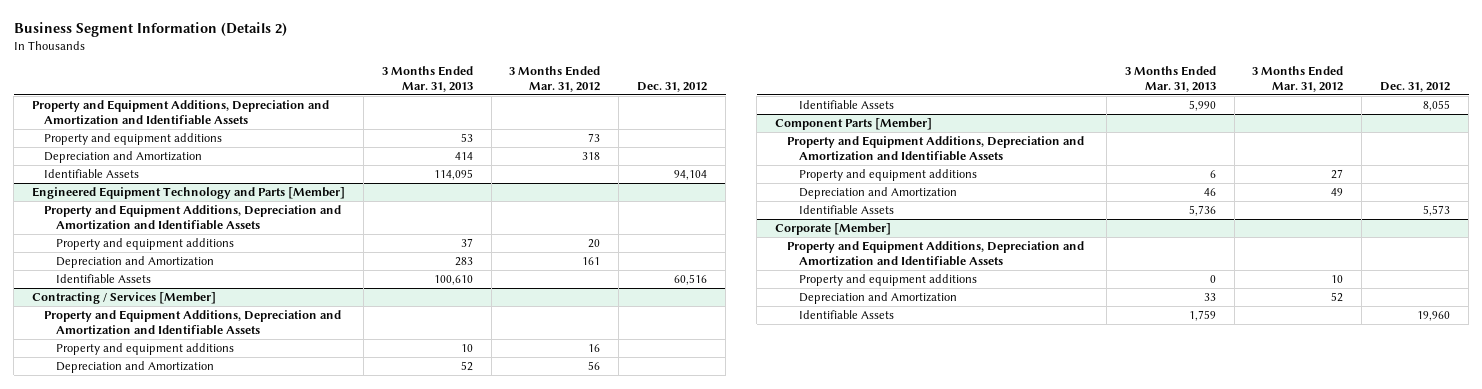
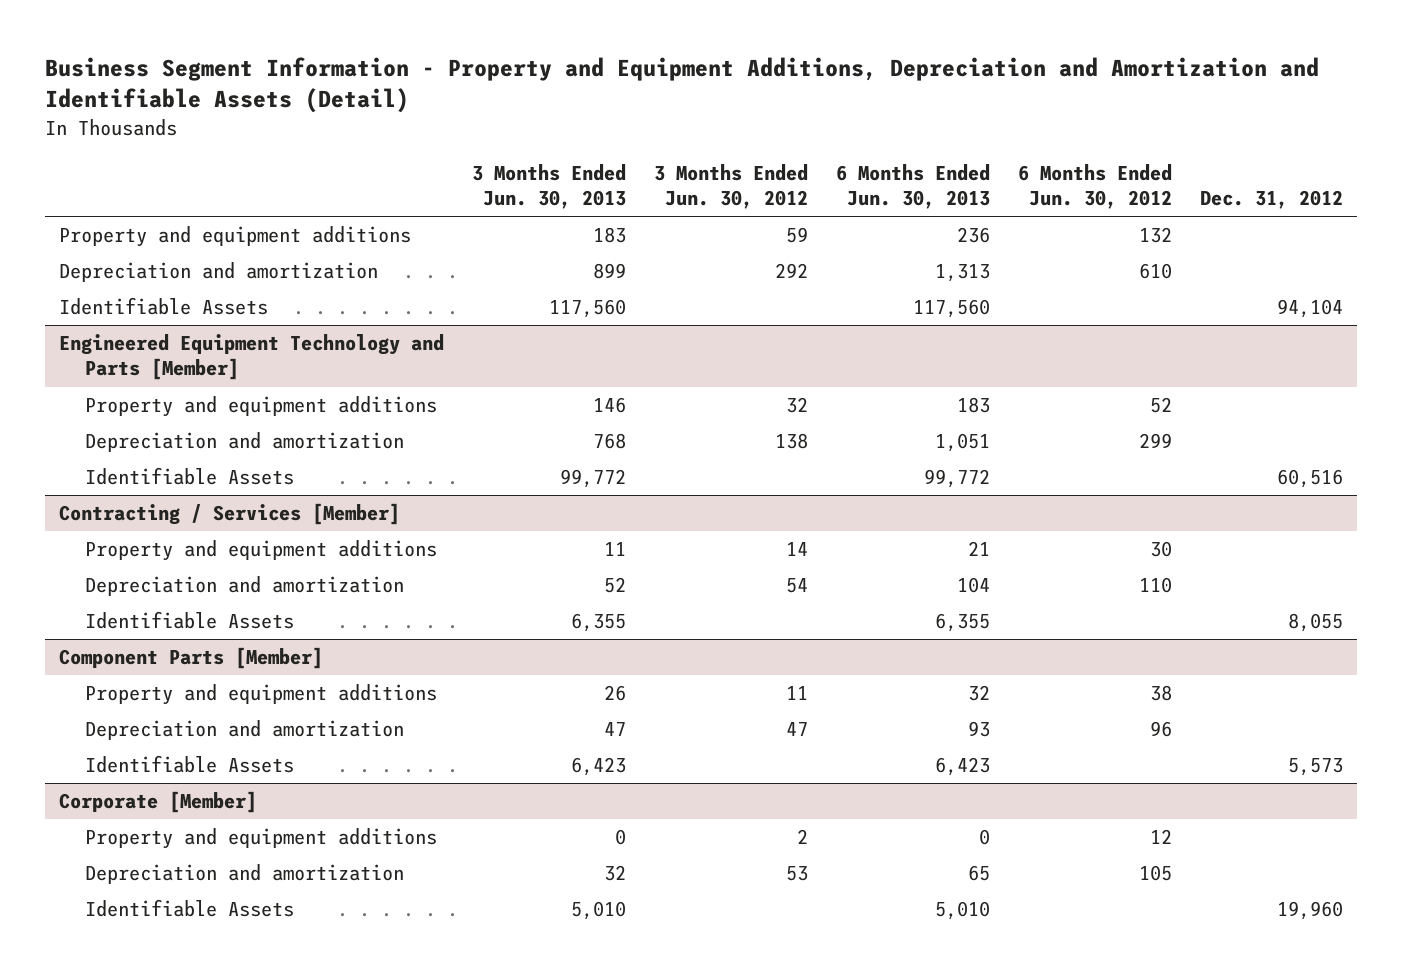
[13,21,287,37] Business Segment Information (Details 2) -> [44,57,1319,114] Business Segment Information - Property and Equipment Additions, Depreciation and Amortization and Identifiable Assets (Detail)
[381,66,473,92] 3 Months Ended Mar. 31, 2013 -> none
[509,66,601,92] 3 Months Ended Mar. 31, 2012 -> none
none -> [471,163,626,210] 3 Months Ended Jun. 30, 2013
none -> [653,163,808,210] 3 Months Ended Jun. 30, 2012
none -> [835,163,990,210] 6 Months Ended Jun. 30, 2013
none -> [1017,163,1172,210] 6 Months Ended Jun. 30, 2012
[31,100,329,125] Property and Equipment Additions, Depreciation and Amortization and Identifiable Assets -> none
[44,151,203,164] Depreciation and Amortization -> [58,262,378,283] Depreciation and amortization
[44,205,342,230] Property and Equipment Additions, Depreciation and Amortization and Identifiable Assets -> none
[56,256,215,269] Depreciation and Amortization -> [84,432,404,453] Depreciation and amortization
[44,310,342,335] Property and Equipment Additions, Depreciation and Amortization and Identifiable Assets -> none
[56,361,215,374] Depreciation and Amortization -> [84,576,404,597] Depreciation and amortization
[787,136,1085,161] Property and Equipment Additions, Depreciation and Amortization and Identifiable Assets -> none
[799,187,958,200] Depreciation and Amortization -> [84,720,404,741] Depreciation and amortization
[787,241,1085,266] Property and Equipment Additions, Depreciation and Amortization and Identifiable Assets -> none
[799,292,958,305] Depreciation and Amortization -> [84,864,404,885] Depreciation and amortization

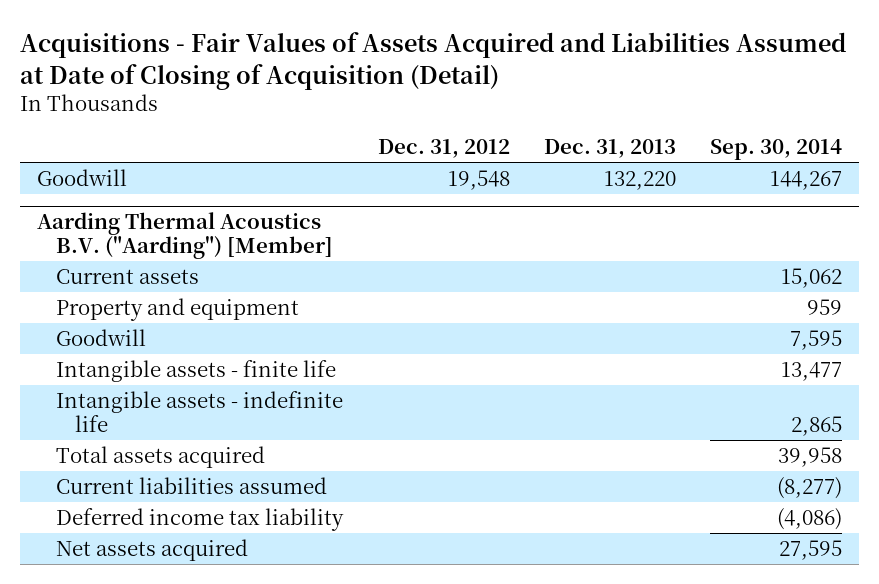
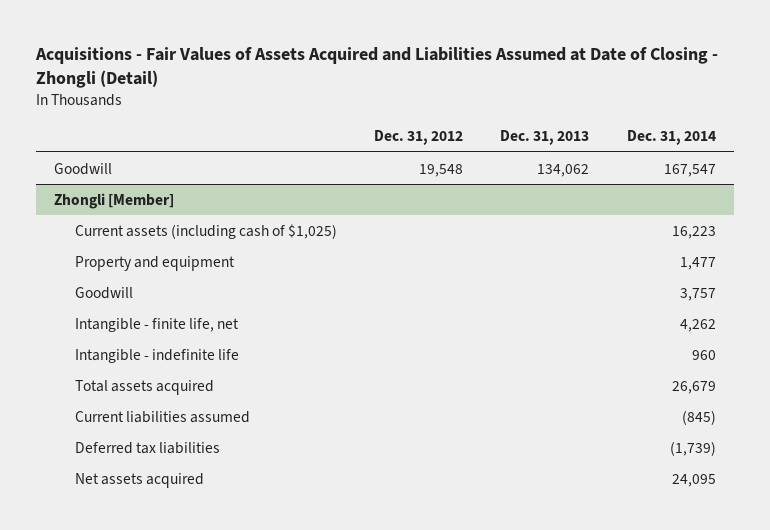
[19,31,846,90] Acquisitions - Fair Values of Assets Acquired and Liabilities Assumed at Date of Closing of Acquisition (Detail) -> [34,46,718,88] Acquisitions - Fair Values of Assets Acquired and Liabilities Assumed at Date of Closing - Zhongli (Detail)
[710,139,843,161] Sep. 30, 2014 -> none
none -> [626,130,716,146] Dec. 31, 2014
[37,211,334,259] Aarding Thermal Acoustics B.V. ("Aarding") [Member] -> none
[56,268,200,284] Current assets -> none
[56,297,300,321] Property and equipment -> none
[56,328,147,346] Goodwill -> none
[56,359,337,382] Intangible assets - finite life -> none
[56,390,344,432] Intangible assets - indefinite life -> none
[56,445,266,468] Total assets acquired -> none
[56,476,328,494] Current liabilities assumed -> none
[56,507,345,531] Deferred income tax liability -> none
[56,538,249,561] Net assets acquired -> none
[603,170,676,190] 132,220 -> [537,163,590,177] 134,062
none -> [54,192,175,209] Zhongli [Member]
none -> [74,223,337,239] Current assets (including cash of $1,025)
none -> [74,255,235,271] Property and equipment
none -> [74,286,133,299] Goodwill
none -> [74,317,239,332] Intangible - finite life, net
none -> [74,348,239,363] Intangible - indefinite life
none -> [74,379,214,395] Total assets acquired
none -> [74,410,250,423] Current liabilities assumed
none -> [74,441,220,454] Deferred tax liabilities
none -> [74,472,204,488] Net assets acquired

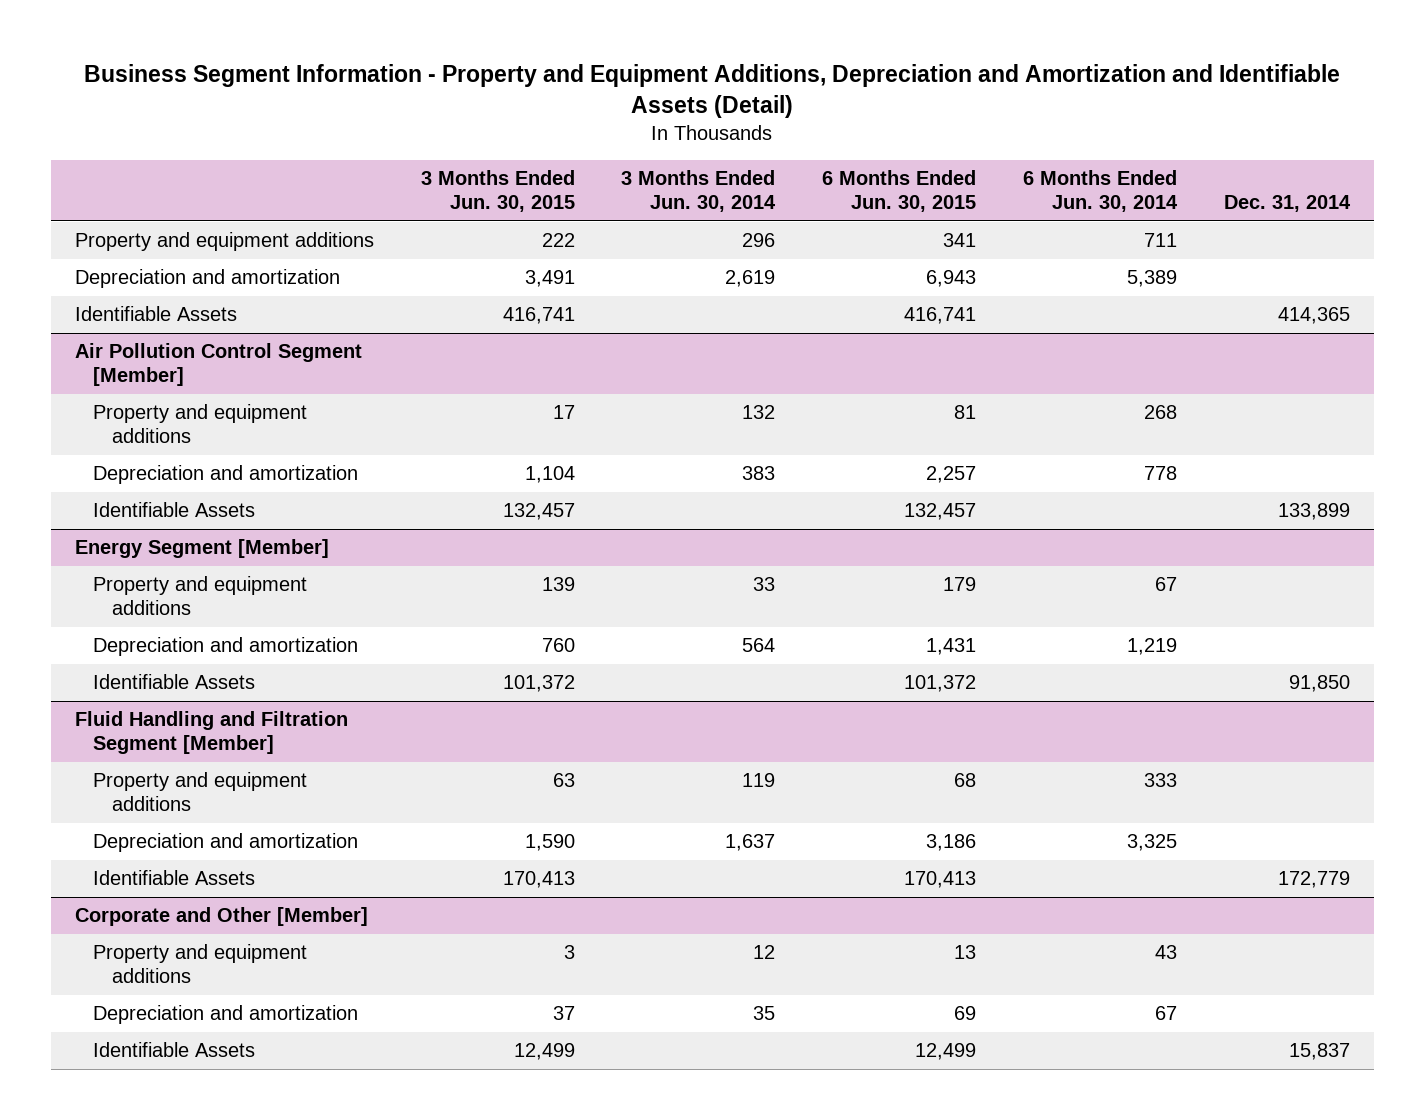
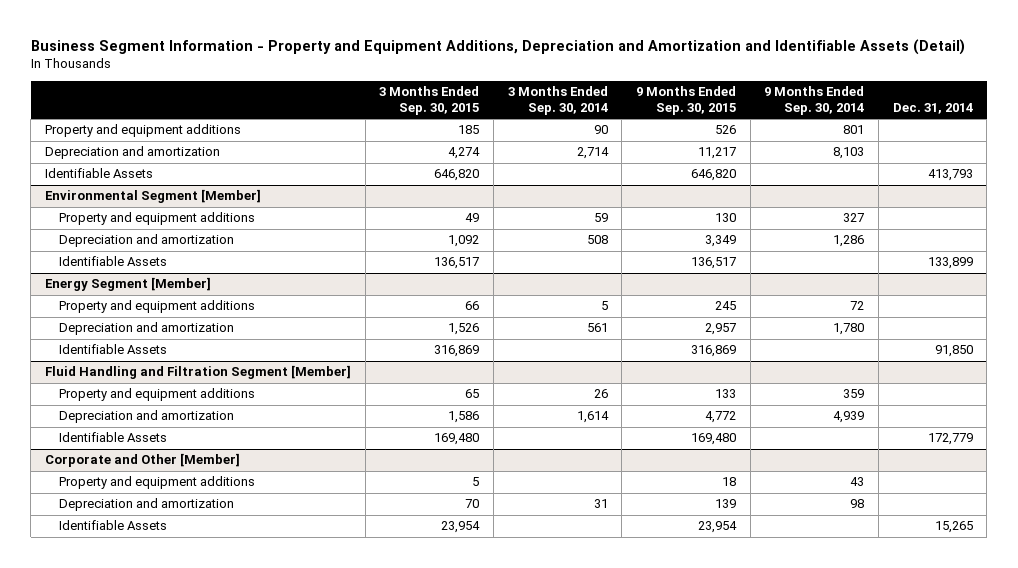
[420,169,575,213] 3 Months Ended Jun. 30, 2015 -> none
[621,169,777,213] 3 Months Ended Jun. 30, 2014 -> none
[822,169,977,213] 6 Months Ended Jun. 30, 2015 -> none
[1023,169,1179,213] 6 Months Ended Jun. 30, 2014 -> none
none -> [379,86,480,115] 3 Months Ended Sep. 30, 2015
none -> [507,86,608,115] 3 Months Ended Sep. 30, 2014
none -> [636,86,737,115] 9 Months Ended Sep. 30, 2015
none -> [764,86,865,115] 9 Months Ended Sep. 30, 2014
[1278,307,1351,325] 414,365 -> [927,169,973,182] 413,793
[74,343,362,387] Air Pollution Control Segment [Member] -> [45,189,262,204] Environmental Segment [Member]
[1289,1043,1351,1061] 15,837 -> [934,521,973,534] 15,265

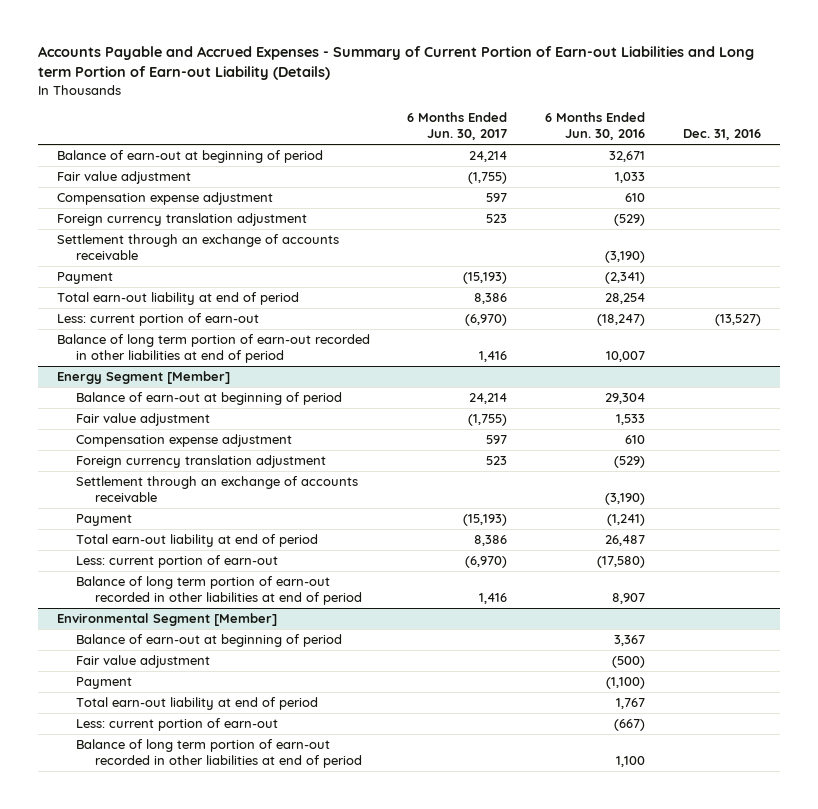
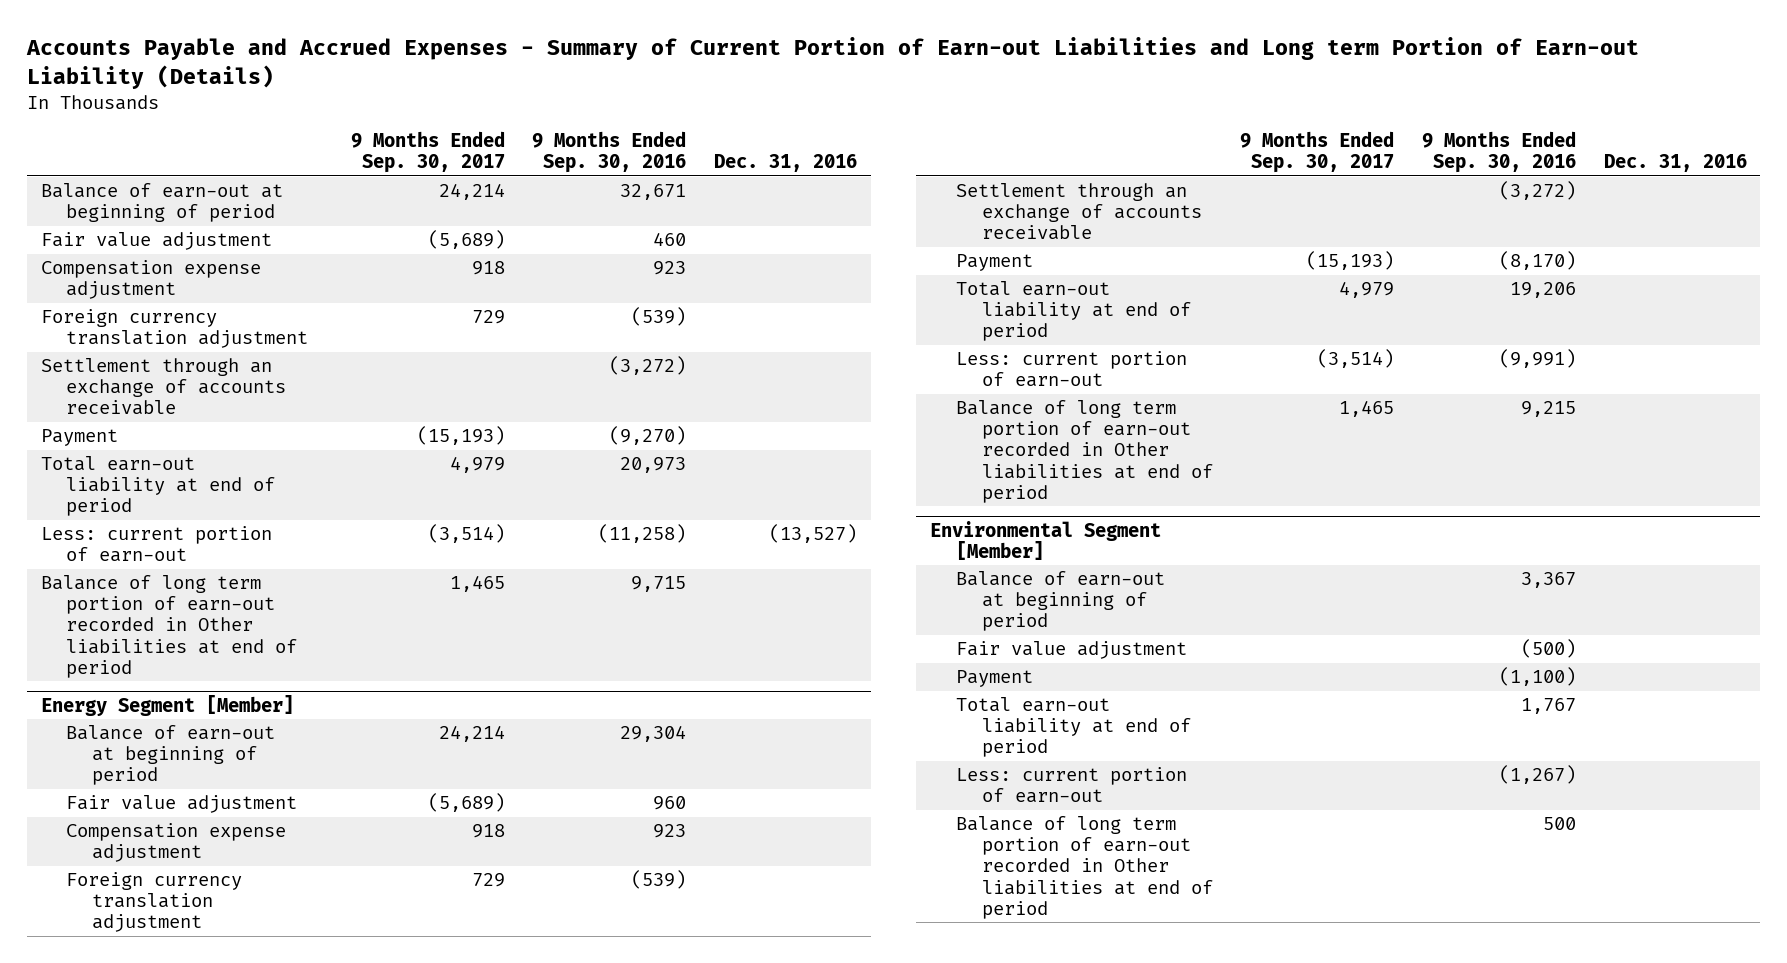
[407,112,508,141] 6 Months Ended Jun. 30, 2017 -> none
[545,112,646,141] 6 Months Ended Jun. 30, 2016 -> none
none -> [350,131,505,174] 9 Months Ended Sep. 30, 2017
none -> [532,131,687,174] 9 Months Ended Sep. 30, 2016
[56,333,370,363] Balance of long term portion of earn-out recorded in other liabilities at end of period -> [40,575,298,678] Balance of long term portion of earn-out recorded in Other liabilities at end of period
[75,575,362,605] Balance of long term portion of earn-out recorded in other liabilities at end of period -> [956,400,1213,503] Balance of long term portion of earn-out recorded in Other liabilities at end of period
[75,738,362,768] Balance of long term portion of earn-out recorded in other liabilities at end of period -> [956,816,1213,919] Balance of long term portion of earn-out recorded in Other liabilities at end of period

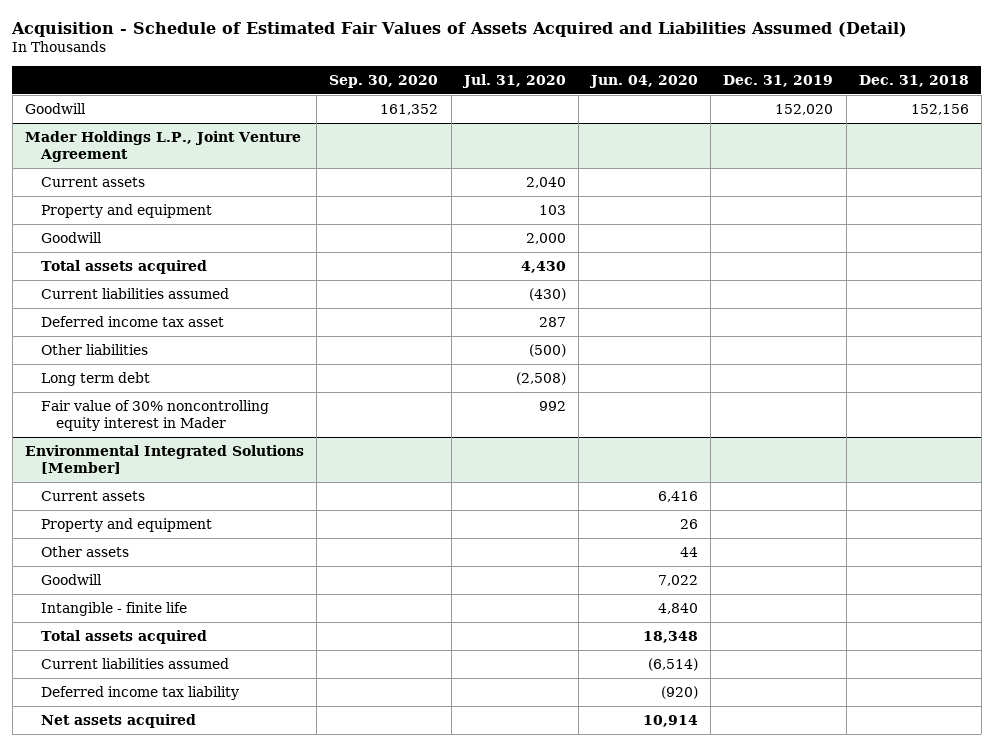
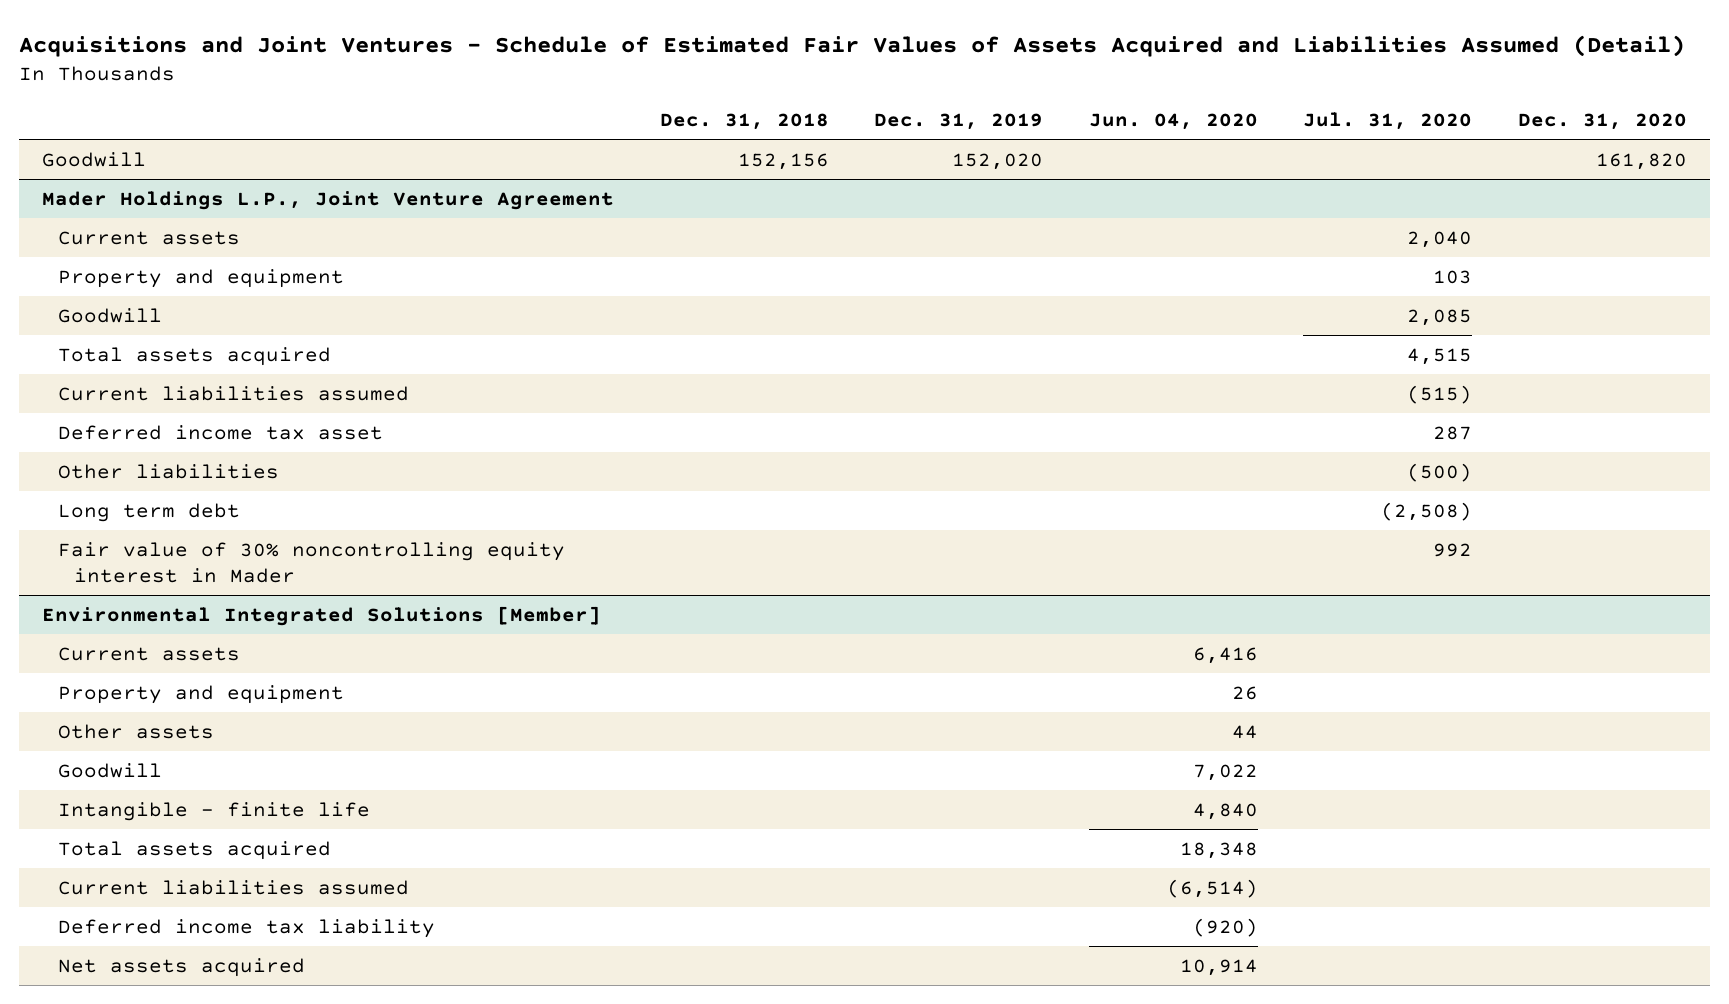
[11,21,908,37] Acquisition - Schedule of Estimated Fair Values of Assets Acquired and Liabilities Assumed (Detail) -> [19,34,1686,57] Acquisitions and Joint Ventures - Schedule of Estimated Fair Values of Assets Acquired and Liabilities Assumed (Detail)
[329,74,439,88] Sep. 30, 2020 -> none
none -> [1518,112,1688,130] Dec. 31, 2020
[525,232,566,244] 2,000 -> [1407,308,1473,326] 2,085
[520,260,566,273] 4,430 -> [1407,347,1473,365] 4,515
[528,287,566,301] (430) -> [1407,384,1473,404] (515)

